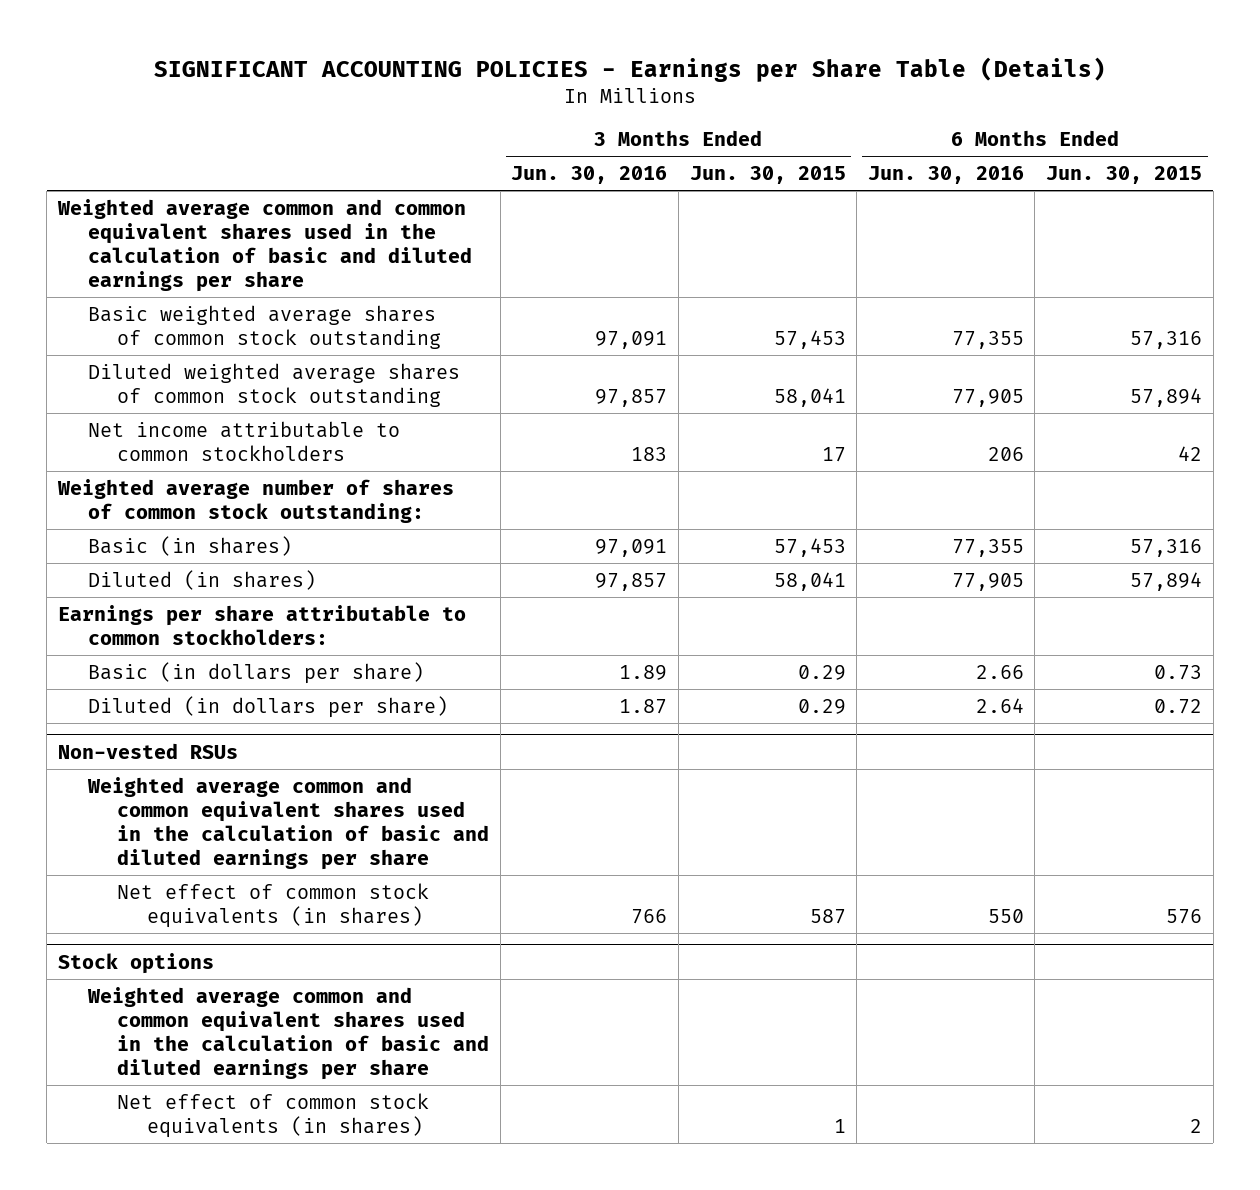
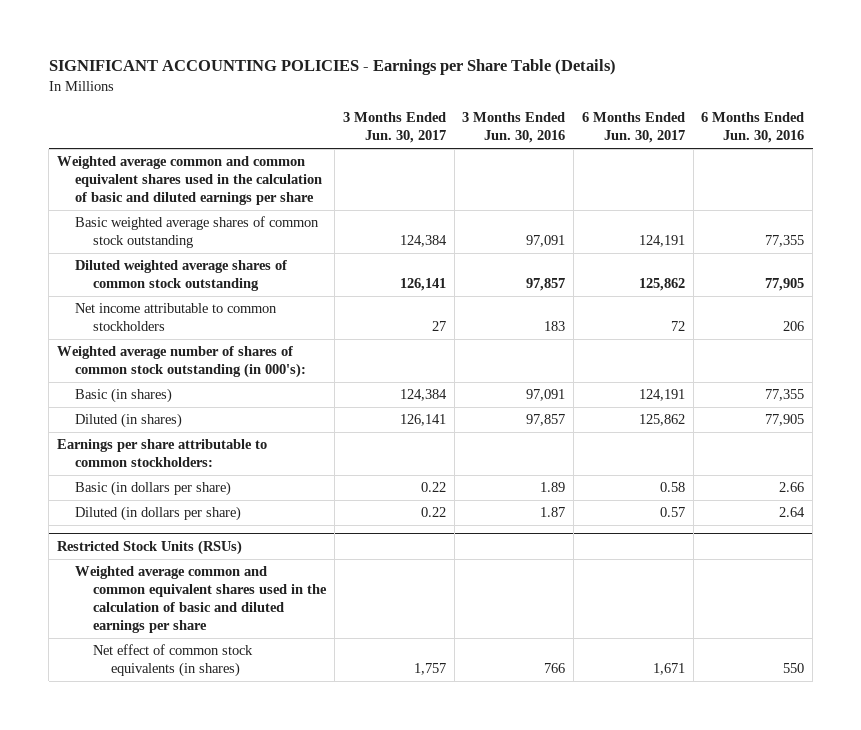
[689,166,846,185] Jun. 30, 2015 -> none
[1045,166,1202,185] Jun. 30, 2015 -> none
none -> [342,112,446,144] 3 Months Ended Jun. 30, 2017
none -> [581,112,685,144] 6 Months Ended Jun. 30, 2017
[57,478,455,523] Weighted average number of shares of common stock outstanding: -> [57,346,307,379] Weighted average number of shares of common stock outstanding (in 000's):
[58,742,239,759] Non-vested RSUs -> [57,540,243,556] Restricted Stock Units (RSUs)
[58,952,215,974] Stock options -> none
[86,986,490,1080] Weighted average common and common equivalent shares used in the calculation of basic and diluted earnings per share -> none
[117,1092,430,1138] Net effect of common stock equivalents (in shares) -> none

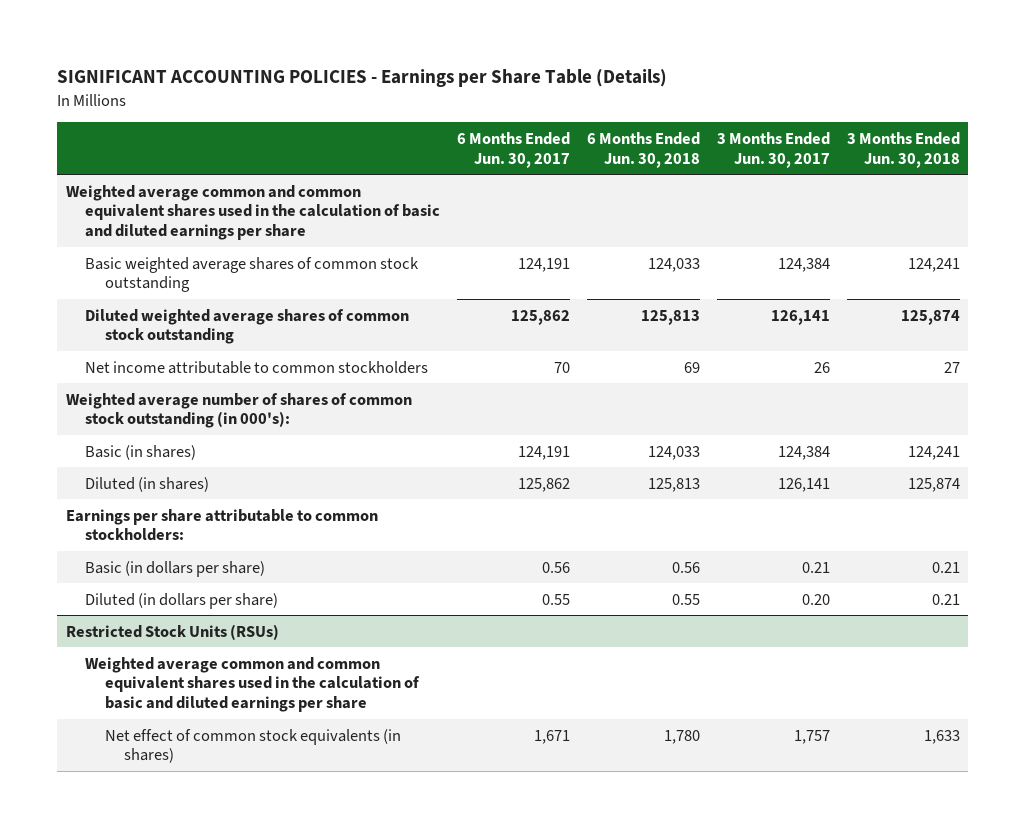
[462,112,566,144] 3 Months Ended Jun. 30, 2016 -> none
[701,112,805,144] 6 Months Ended Jun. 30, 2016 -> none
none -> [586,131,700,168] 6 Months Ended Jun. 30, 2018
none -> [846,131,960,168] 3 Months Ended Jun. 30, 2018
[431,321,446,332] 27 -> [813,361,830,373] 26
[670,321,685,332] 72 -> [554,361,571,373] 70
[420,482,446,493] 0.22 -> [801,561,830,573] 0.21
[659,482,685,493] 0.58 -> [542,561,571,573] 0.56
[420,507,446,518] 0.22 -> [801,593,830,605] 0.20
[659,507,685,518] 0.57 -> [542,593,571,605] 0.55

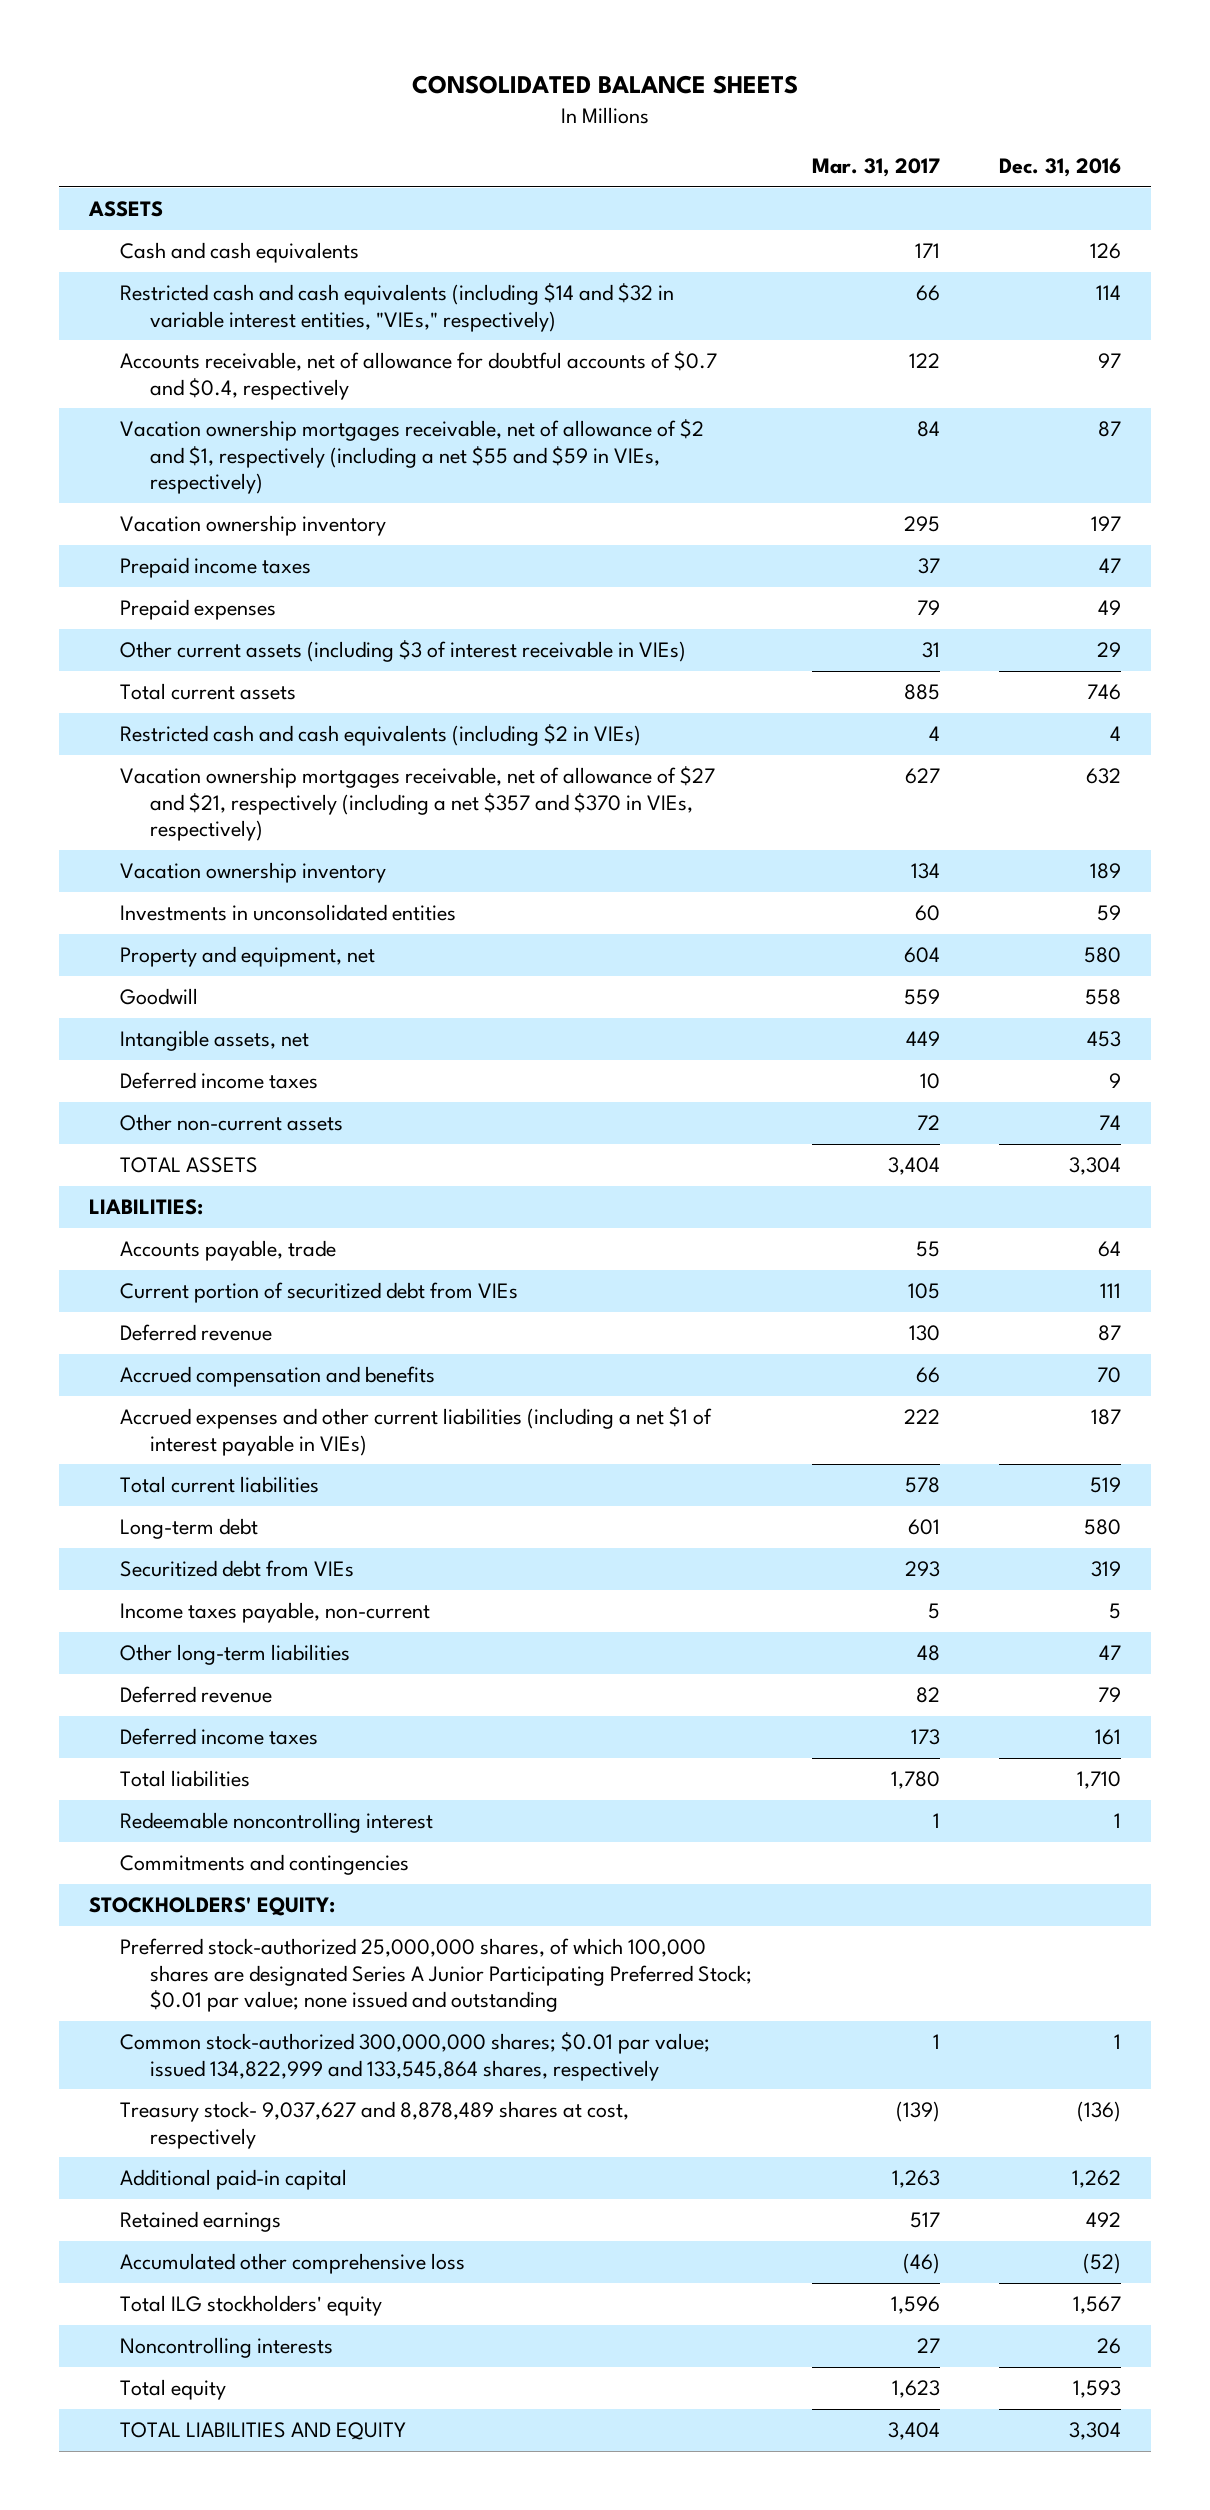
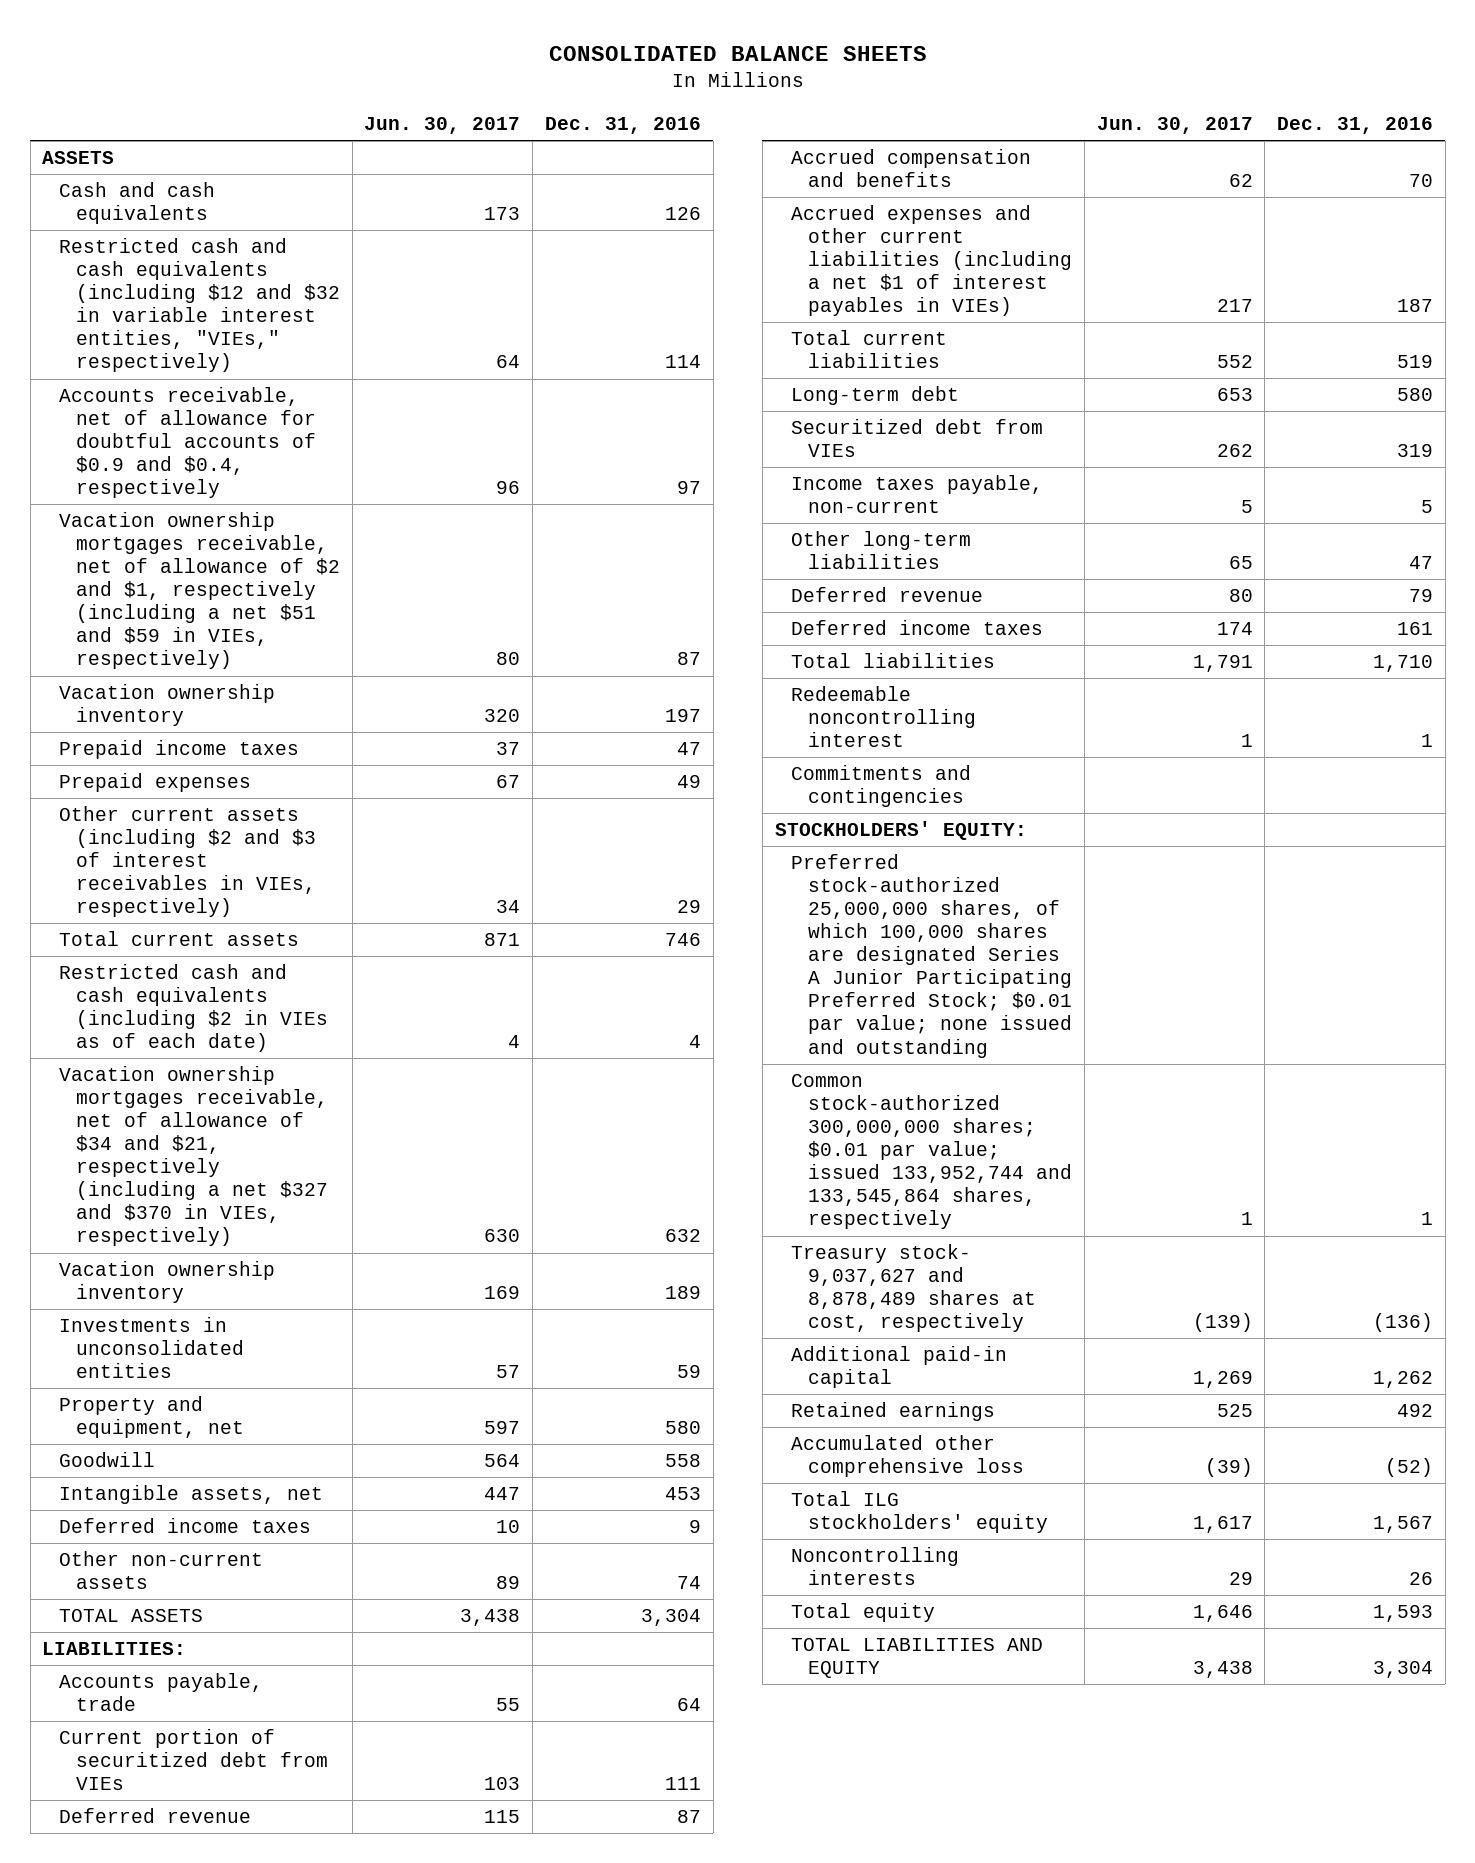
[811,158,940,178] Mar. 31, 2017 -> none
none -> [364,116,521,134] Jun. 30, 2017
[119,283,674,332] Restricted cash and cash equivalents (including $14 and $32 in variable interest entities, "VIEs," respectively) -> [59,238,340,373] Restricted cash and cash equivalents (including $12 and $32 in variable interest entities, "VIEs," respectively)
[119,351,717,400] Accounts receivable, net of allowance for doubtful accounts of $0.7 and $0.4, respectively -> [59,387,316,499] Accounts receivable, net of allowance for doubtful accounts of $0.9 and $0.4, respectively
[119,419,704,495] Vacation ownership mortgages receivable, net of allowance of $2 and $1, respectively (including a net $55 and $59 in VIEs, respectively) -> [59,512,340,670] Vacation ownership mortgages receivable, net of allowance of $2 and $1, respectively (including a net $51 and $59 in VIEs, respectively)
[119,640,686,663] Other current assets (including $3 of interest receivable in VIEs) -> [59,806,316,918] Other current assets (including $2 and $3 of interest receivables in VIEs, respectively)
[119,724,641,747] Restricted cash and cash equivalents (including $2 in VIEs) -> [59,964,328,1053] Restricted cash and cash equivalents (including $2 in VIEs as of each date)
[119,766,715,842] Vacation ownership mortgages receivable, net of allowance of $27 and $21, respectively (including a net $357 and $370 in VIEs, respectively) -> [59,1066,328,1247] Vacation ownership mortgages receivable, net of allowance of $34 and $21, respectively (including a net $327 and $370 in VIEs, respectively)
[119,1407,712,1456] Accrued expenses and other current liabilities (including a net $1 of interest payable in VIEs) -> [791,205,1073,317] Accrued expenses and other current liabilities (including a net $1 of interest payables in VIEs)
[119,2032,710,2081] Common stock-authorized 300,000,000 shares; $0.01 par value; issued 134,822,999 and 133,545,864 shares, respectively -> [791,1074,1073,1230] Common stock-authorized 300,000,000 shares; $0.01 par value; issued 133,952,744 and 133,545,864 shares, respectively

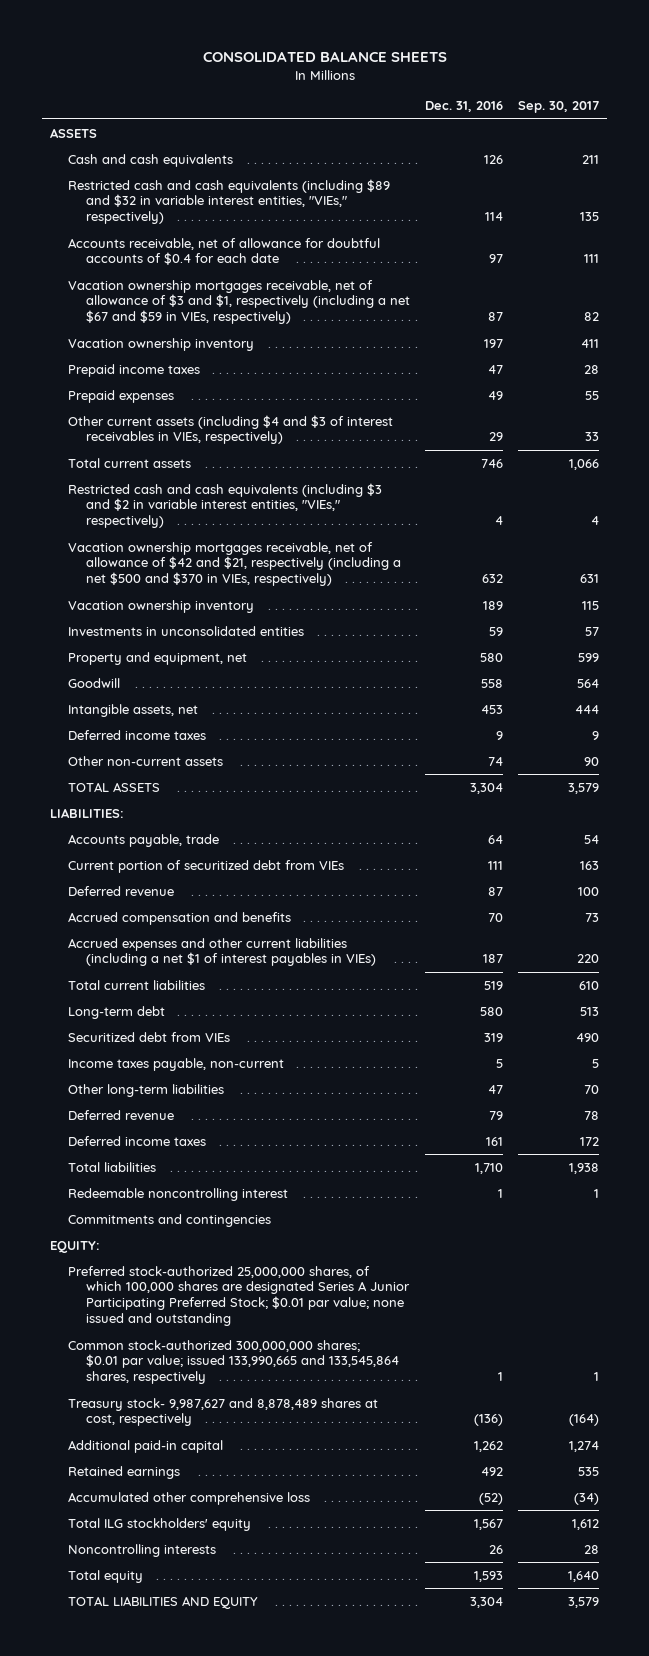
[364,116,521,134] Jun. 30, 2017 -> none
none -> [518,101,600,114] Sep. 30, 2017
[59,238,340,373] Restricted cash and cash equivalents (including $12 and $32 in variable interest entities, "VIEs," respectively) -> [67,178,390,225] Restricted cash and cash equivalents (including $89 and $32 in variable interest entities, "VIEs," respectively)
[59,387,316,499] Accounts receivable, net of allowance for doubtful accounts of $0.9 and $0.4, respectively -> [67,237,380,266] Accounts receivable, net of allowance for doubtful accounts of $0.4 for each date
[59,512,340,670] Vacation ownership mortgages receivable, net of allowance of $2 and $1, respectively (including a net $51 and $59 in VIEs, respectively) -> [67,279,410,325] Vacation ownership mortgages receivable, net of allowance of $3 and $1, respectively (including a net $67 and $59 in VIEs, respectively)
[59,806,316,918] Other current assets (including $2 and $3 of interest receivables in VIEs, respectively) -> [67,414,393,445] Other current assets (including $4 and $3 of interest receivables in VIEs, respectively)
[59,964,328,1053] Restricted cash and cash equivalents (including $2 in VIEs as of each date) -> [67,482,382,529] Restricted cash and cash equivalents (including $3 and $2 in variable interest entities, "VIEs," respectively)
[59,1066,328,1247] Vacation ownership mortgages receivable, net of allowance of $34 and $21, respectively (including a net $327 and $370 in VIEs, respectively) -> [67,541,401,587] Vacation ownership mortgages receivable, net of allowance of $42 and $21, respectively (including a net $500 and $370 in VIEs, respectively)
[774,821,1027,841] STOCKHOLDERS' EQUITY: -> [49,1240,100,1253] EQUITY:
[791,1074,1073,1230] Common stock-authorized 300,000,000 shares; $0.01 par value; issued 133,952,744 and 133,545,864 shares, respectively -> [67,1339,399,1385] Common stock-authorized 300,000,000 shares; $0.01 par value; issued 133,990,665 and 133,545,864 shares, respectively
[791,1244,1037,1333] Treasury stock- 9,037,627 and 8,878,489 shares at cost, respectively -> [67,1397,378,1427] Treasury stock- 9,987,627 and 8,878,489 shares at cost, respectively

